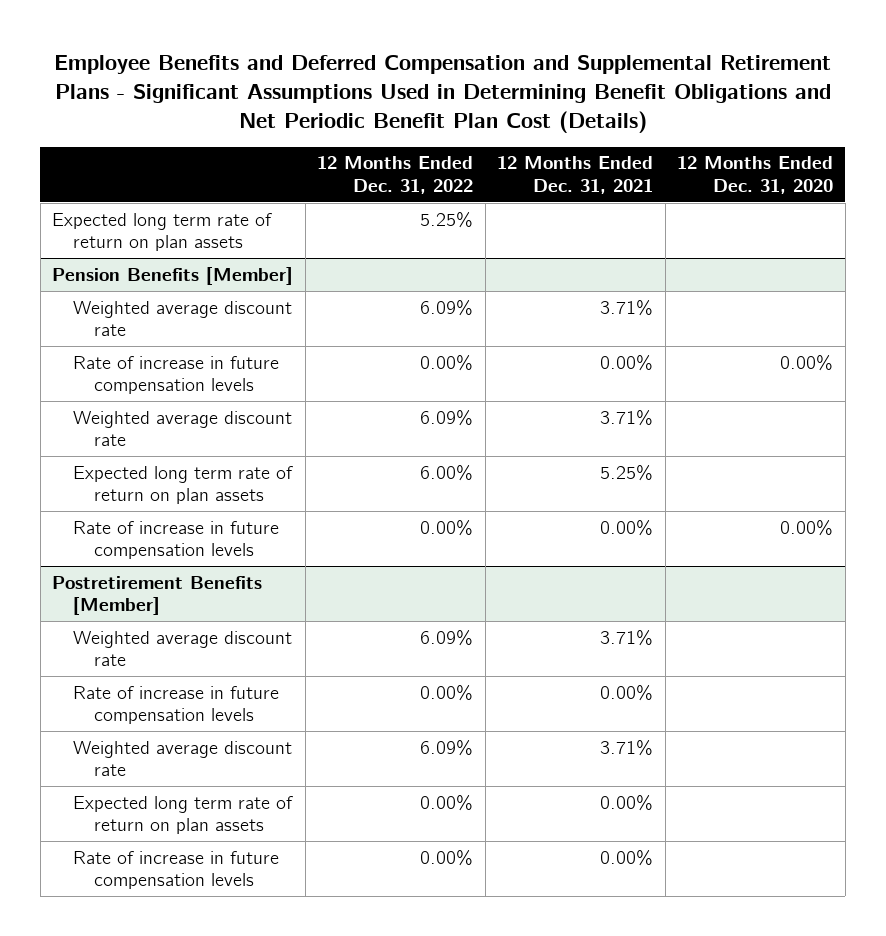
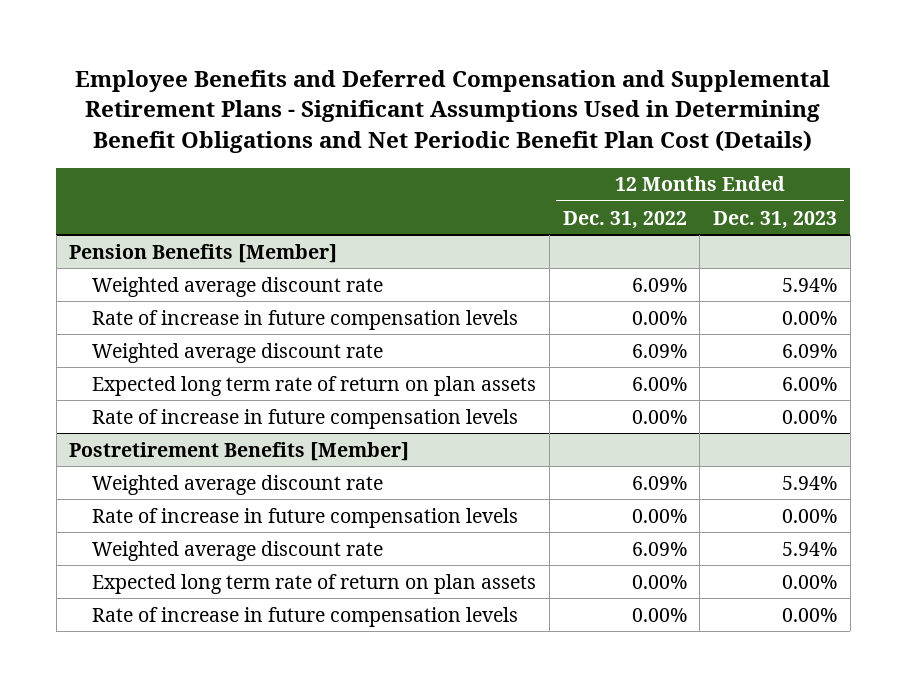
[497,156,654,195] 12 Months Ended Dec. 31, 2021 -> none
[677,156,834,195] 12 Months Ended Dec. 31, 2020 -> none
none -> [713,210,838,229] Dec. 31, 2023
[52,212,273,252] Expected long term rate of return on plan assets -> none

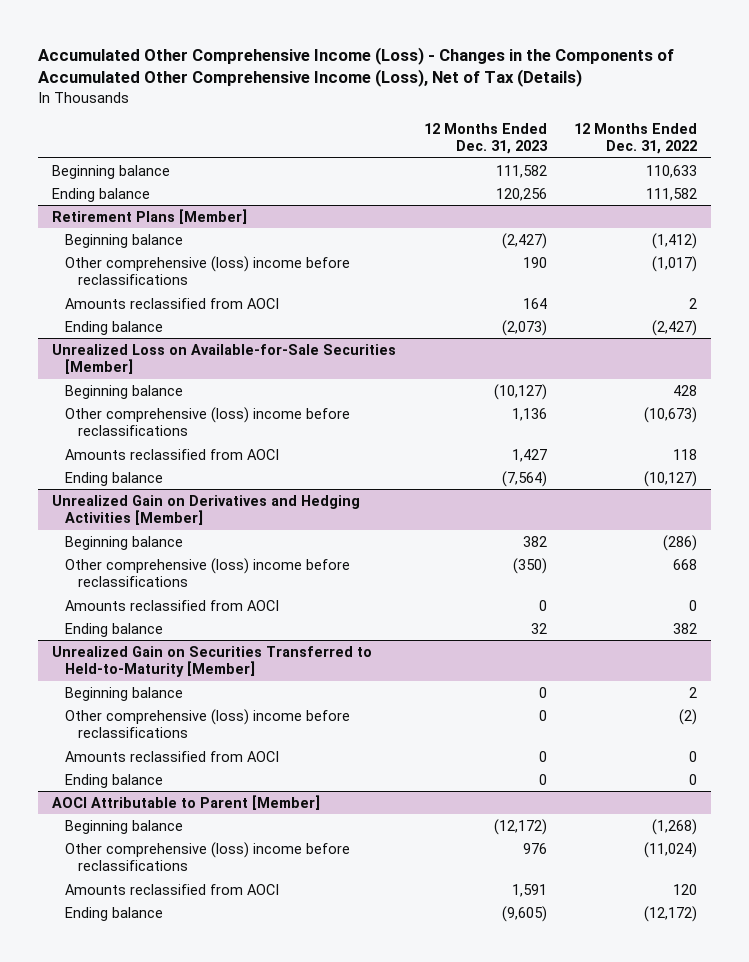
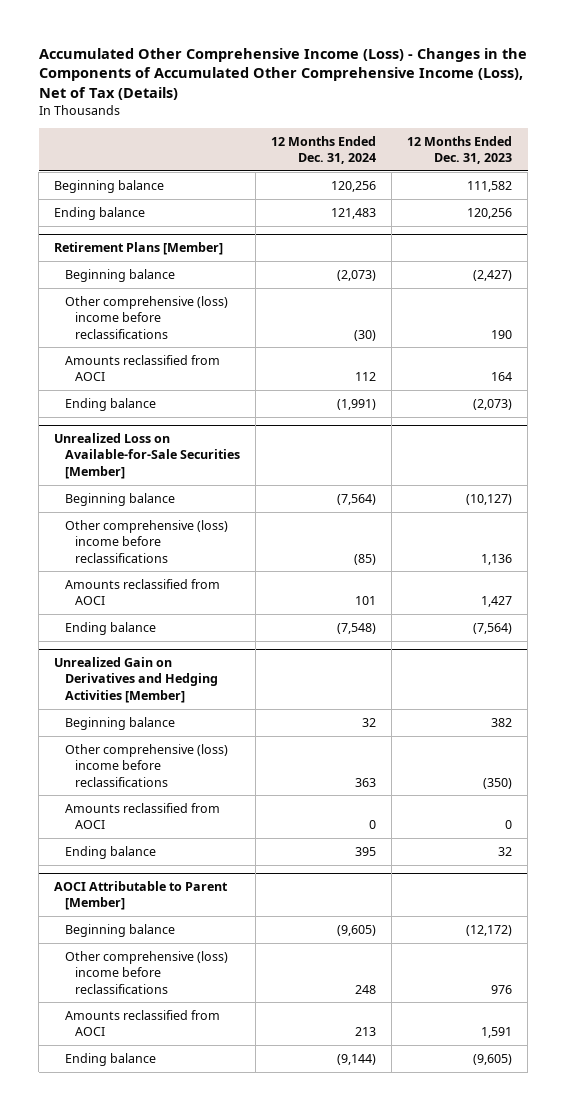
[574,122,698,155] 12 Months Ended Dec. 31, 2022 -> none
none -> [271,135,377,165] 12 Months Ended Dec. 31, 2024
[51,645,372,678] Unrealized Gain on Securities Transferred to Held-to-Maturity [Member] -> none
[64,686,183,701] Beginning balance -> none
[64,708,350,739] Other comprehensive (loss) income before reclassifications -> none
[64,750,279,762] Amounts reclassified from AOCI -> none
[64,773,163,788] Ending balance -> none

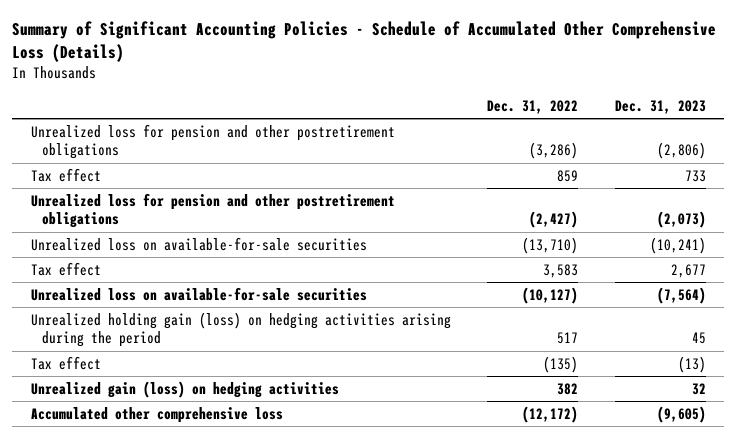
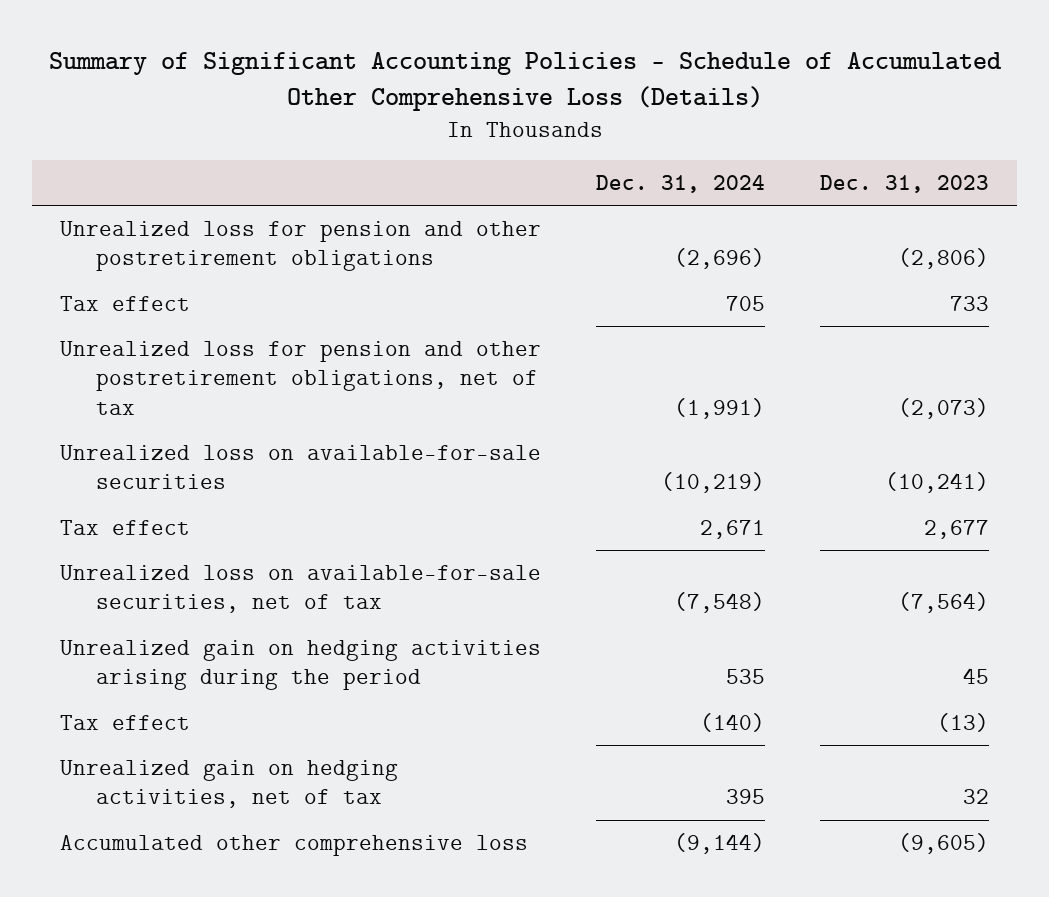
[487,99,579,114] Dec. 31, 2022 -> none
none -> [596,174,766,193] Dec. 31, 2024
[30,192,395,229] Unrealized loss for pension and other postretirement obligations -> [59,340,541,416] Unrealized loss for pension and other postretirement obligations, net of tax
[30,286,367,301] Unrealized loss on available-for-sale securities -> [59,564,541,614] Unrealized loss on available-for-sale securities, net of tax
[30,311,451,348] Unrealized holding gain (loss) on hedging activities arising during the period -> [59,639,541,691] Unrealized gain on hedging activities arising during the period
[30,380,339,398] Unrealized gain (loss) on hedging activities -> [59,759,398,809] Unrealized gain on hedging activities, net of tax

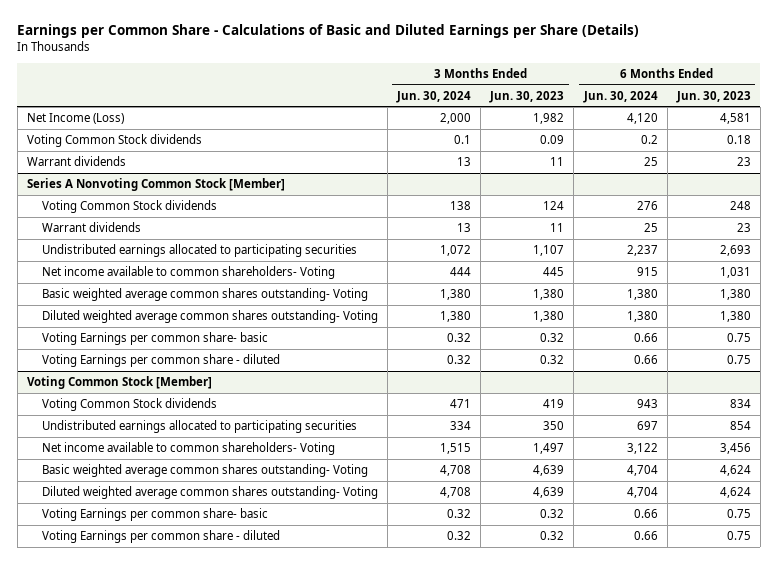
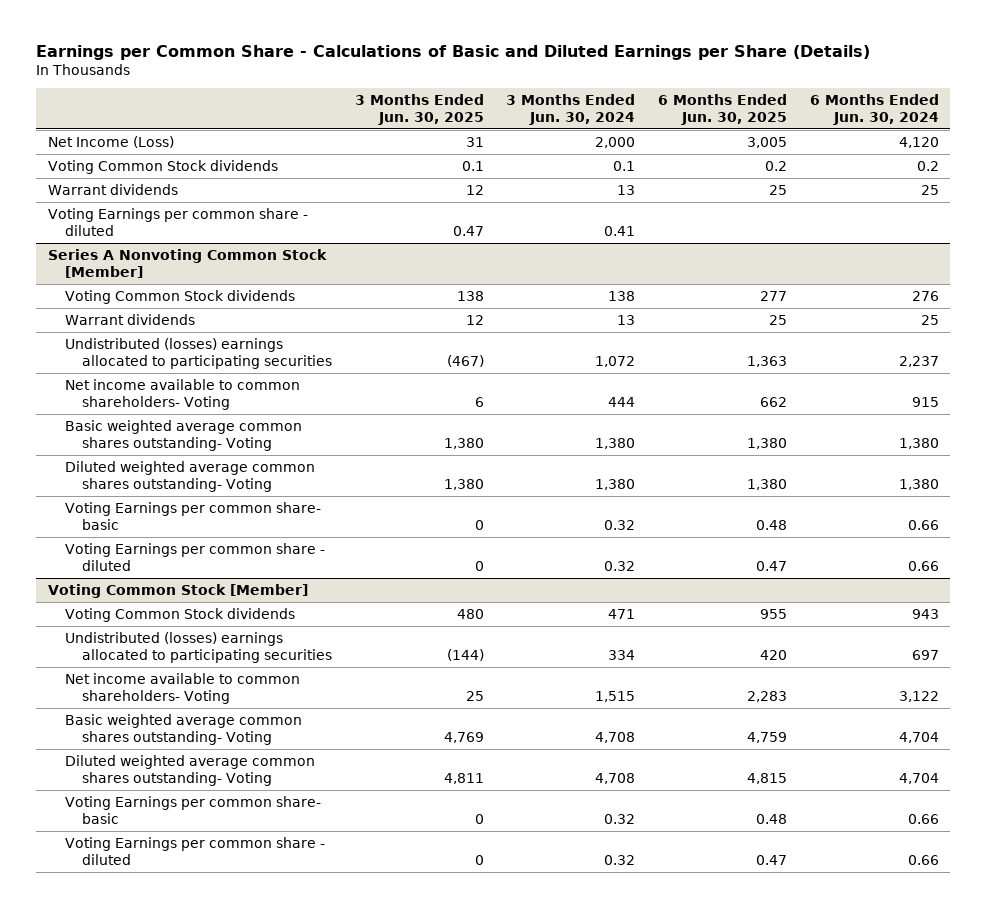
[489,90,565,103] Jun. 30, 2023 -> none
[675,90,751,103] Jun. 30, 2023 -> none
none -> [354,93,484,125] 3 Months Ended Jun. 30, 2025
none -> [658,93,788,125] 6 Months Ended Jun. 30, 2025
none -> [47,207,308,236] Voting Earnings per common share - diluted
[42,244,358,258] Undistributed earnings allocated to participating securities -> [64,337,332,369] Undistributed (losses) earnings allocated to participating securities
[42,420,358,434] Undistributed earnings allocated to participating securities -> [64,631,332,663] Undistributed (losses) earnings allocated to participating securities

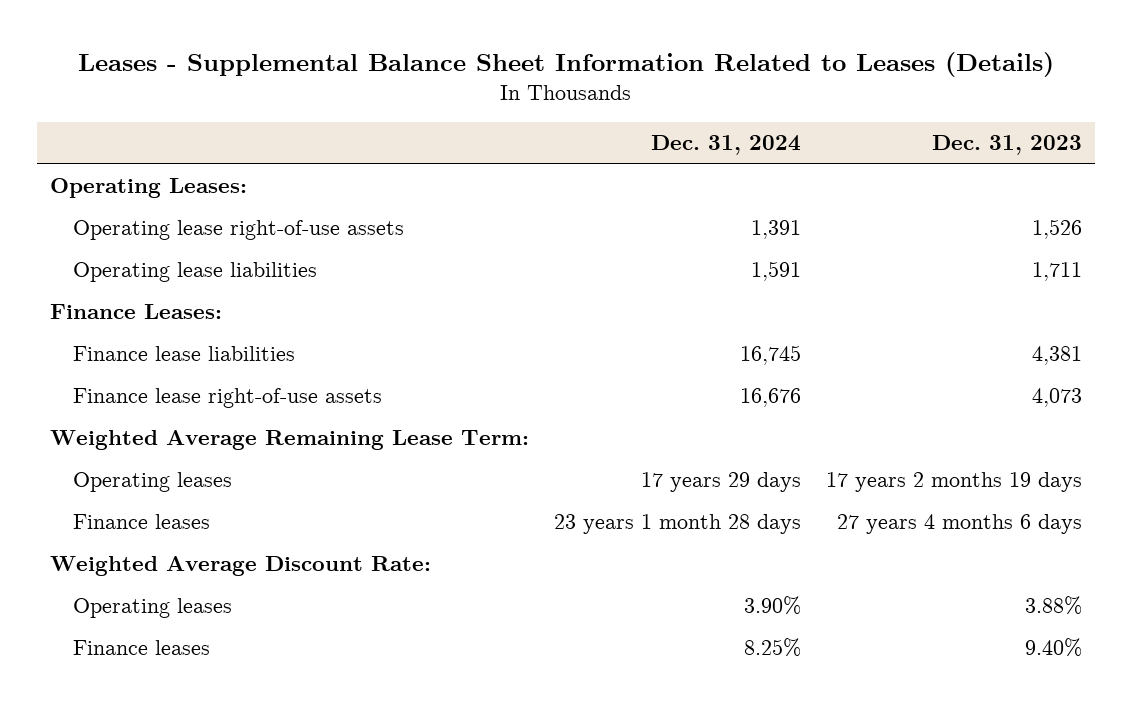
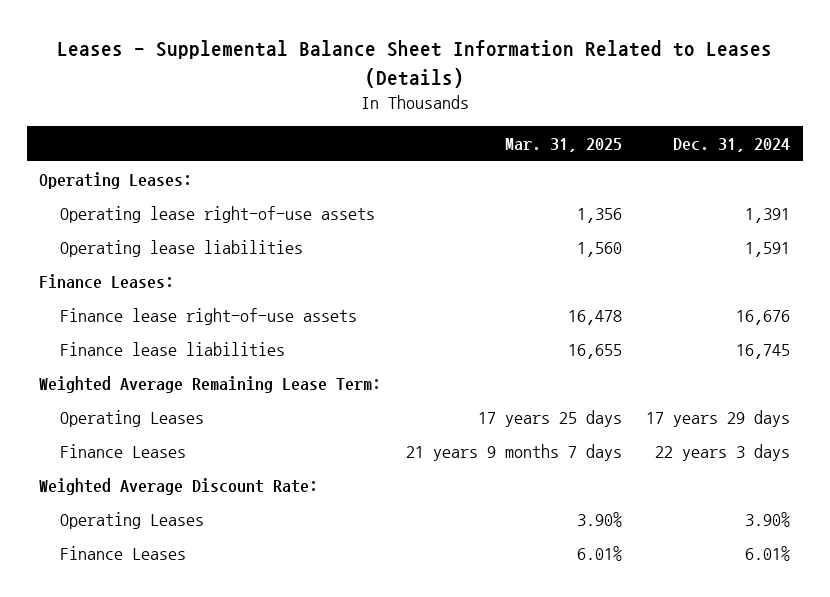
[932,135,1083,156] Dec. 31, 2023 -> none
none -> [504,138,622,153] Mar. 31, 2025
[73,346,296,362] Finance lease liabilities -> [59,341,285,356] Finance lease liabilities
[73,472,233,493] Operating leases -> [59,409,204,427] Operating Leases
[73,514,211,530] Finance leases -> [59,443,186,458] Finance Leases
[554,514,802,535] 23 years 1 month 28 days -> [655,443,791,461] 22 years 3 days
[73,598,233,619] Operating leases -> [59,511,204,529] Operating Leases
[73,640,211,656] Finance leases -> [59,545,186,560] Finance Leases
[744,638,802,658] 8.25% -> [745,545,791,561] 6.01%

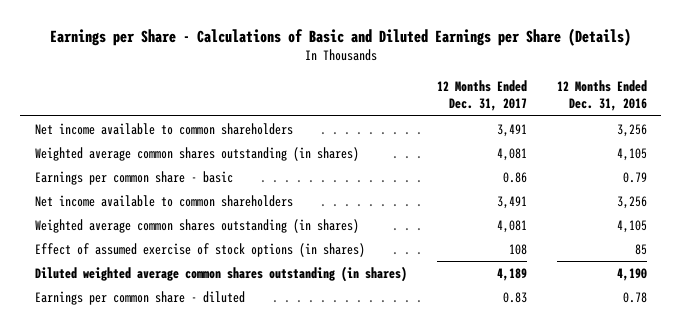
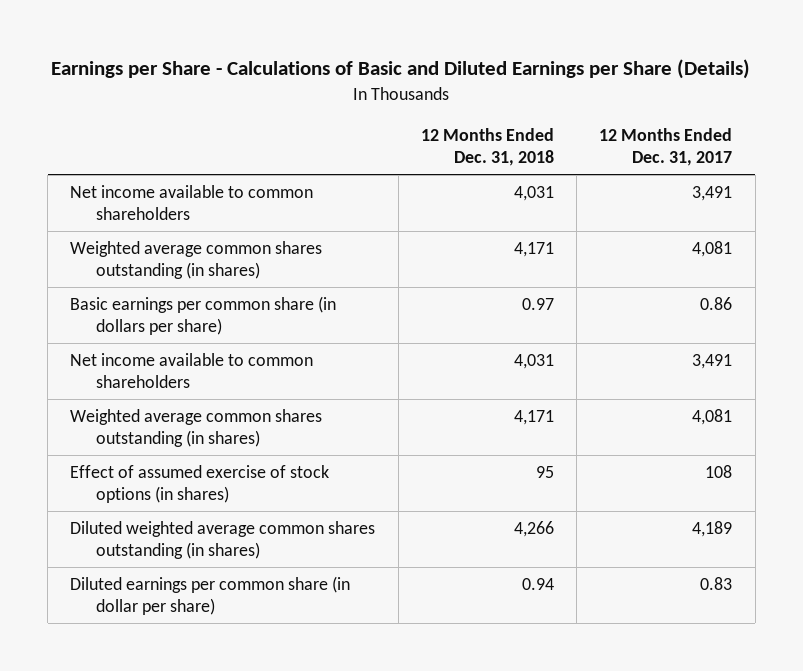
[556,79,647,112] 12 Months Ended Dec. 31, 2016 -> none
none -> [420,128,554,166] 12 Months Ended Dec. 31, 2018
[35,170,234,185] Earnings per common share - basic -> [70,296,337,335] Basic earnings per common share (in dollars per share)
[35,290,246,305] Earnings per common share - diluted -> [70,576,351,615] Diluted earnings per common share (in dollar per share)

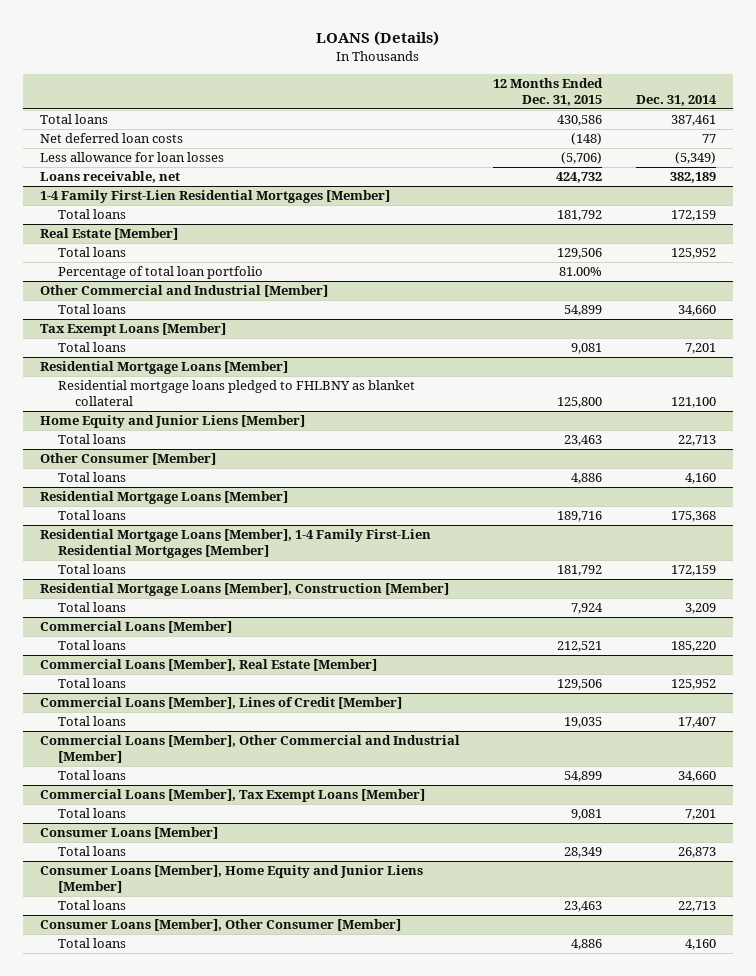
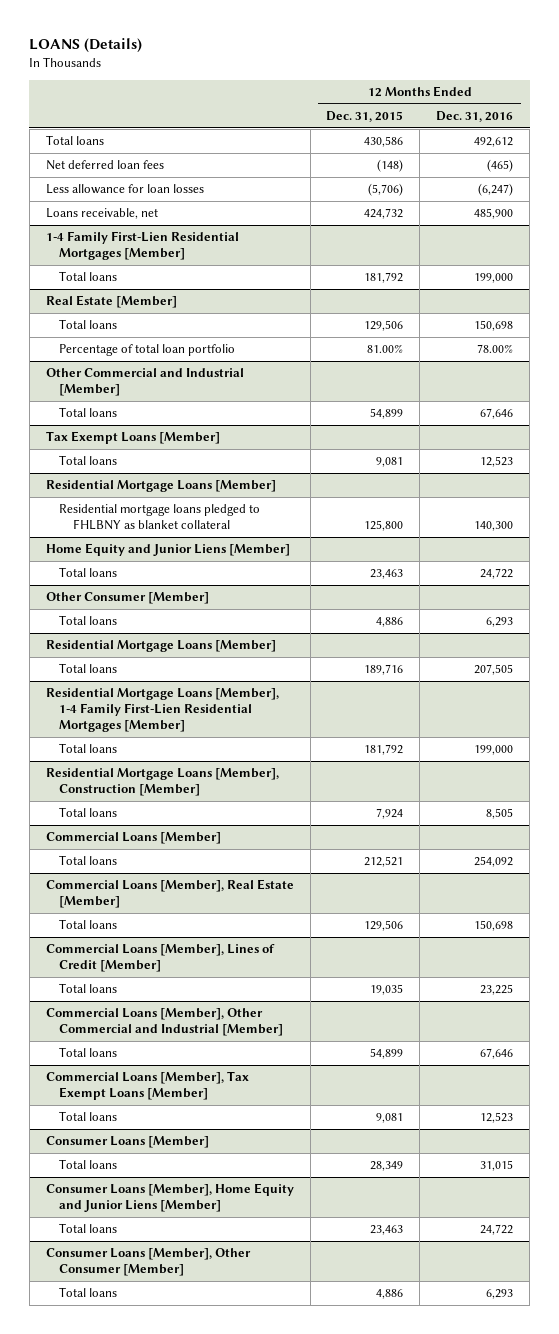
[636,95,718,107] Dec. 31, 2014 -> none
none -> [436,111,514,123] Dec. 31, 2016
[39,133,183,144] Net deferred loan costs -> [45,160,164,171] Net deferred loan fees

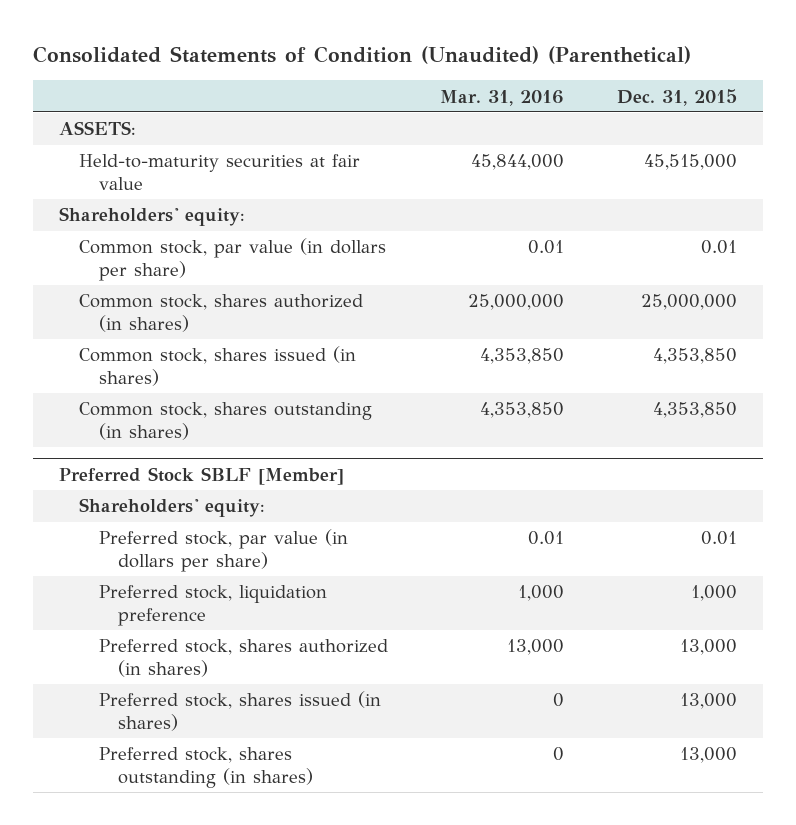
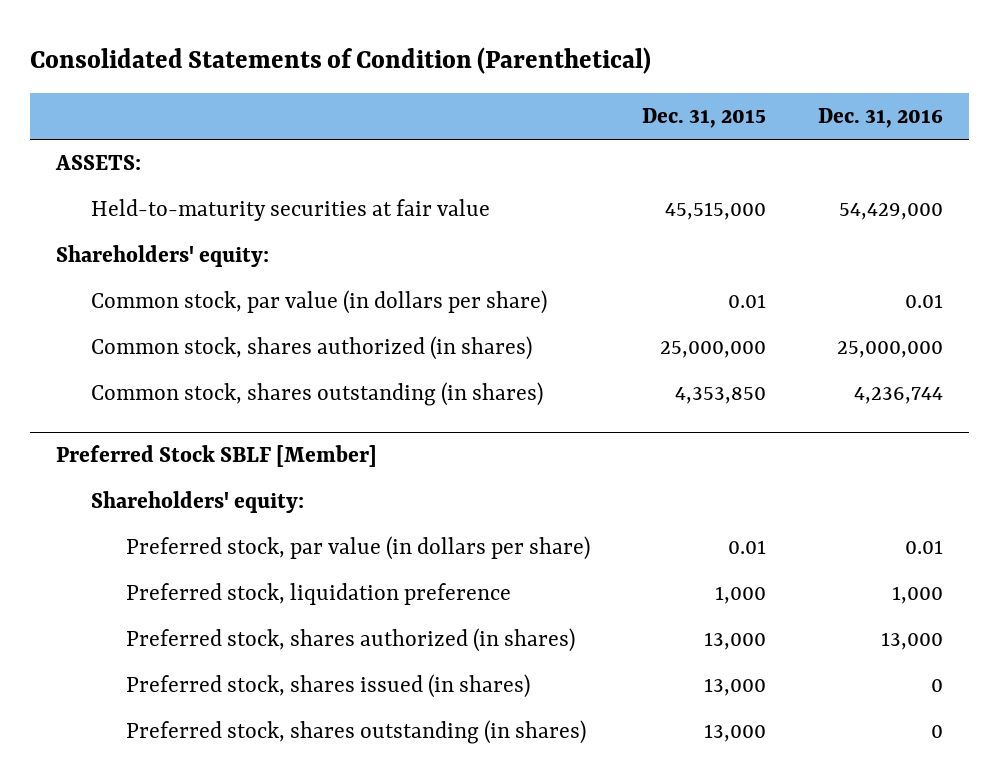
[32,45,691,64] Consolidated Statements of Condition (Unaudited) (Parenthetical) -> [29,47,651,75] Consolidated Statements of Condition (Parenthetical)
[440,89,565,106] Mar. 31, 2016 -> none
none -> [817,108,943,129] Dec. 31, 2016
[78,346,356,386] Common stock, shares issued (in shares) -> none

